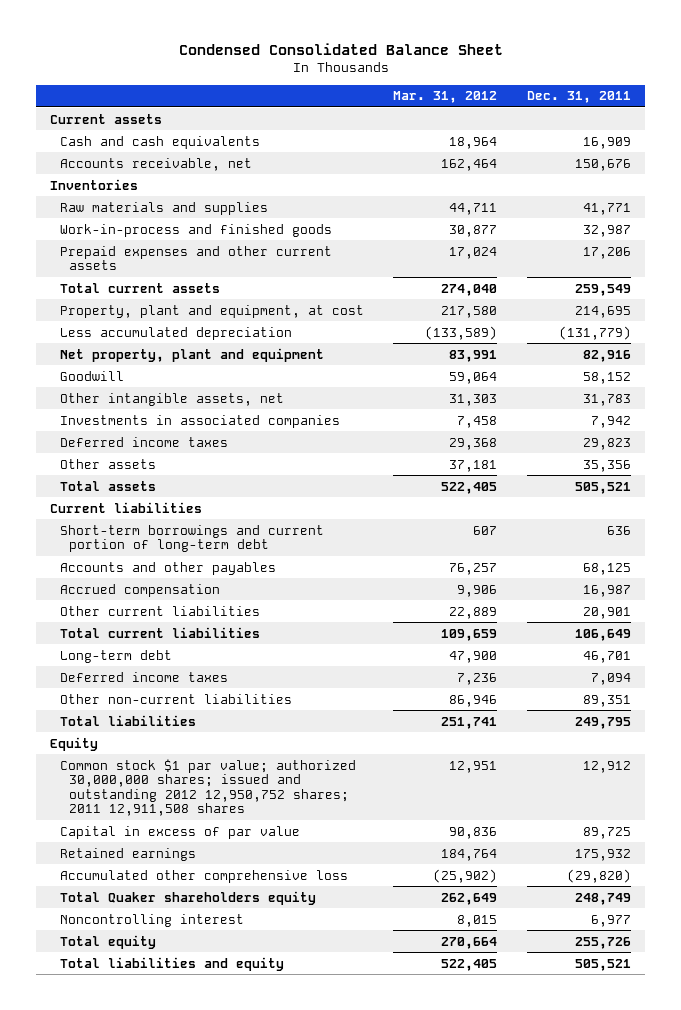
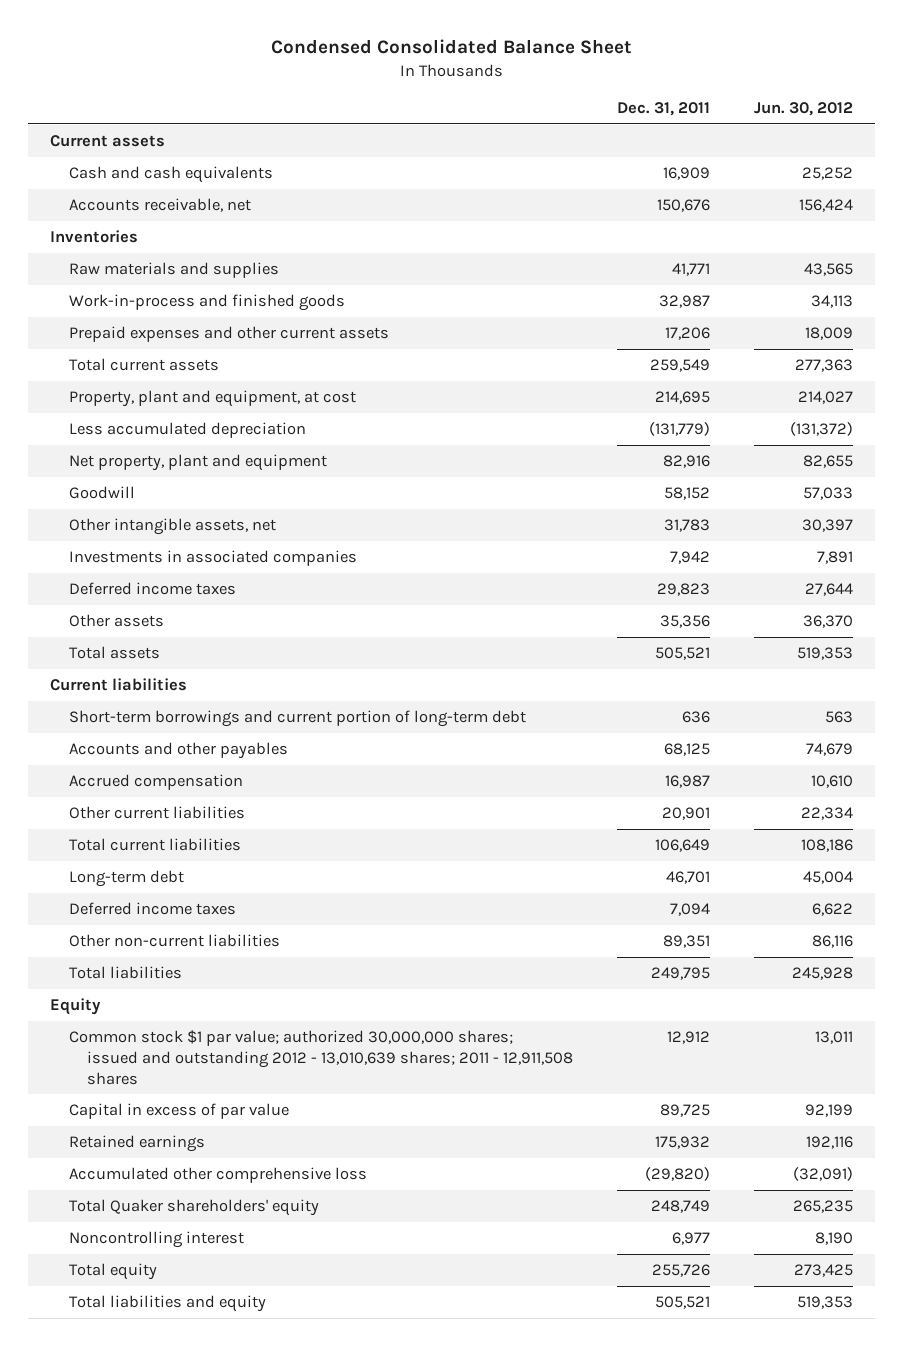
[393,91,498,104] Mar. 31, 2012 -> none
none -> [754,102,854,117] Jun. 30, 2012
[59,758,356,817] Common stock $1 par value; authorized 30,000,000 shares; issued and outstanding 2012 12,950,752 shares; 2011 12,911,508 shares -> [68,1029,574,1085] Common stock $1 par value; authorized 30,000,000 shares; issued and outstanding 2012 - 13,010,639 shares; 2011 - 12,911,508 shares
[59,890,316,905] Total Quaker shareholders equity -> [68,1198,319,1216] Total Quaker shareholders' equity

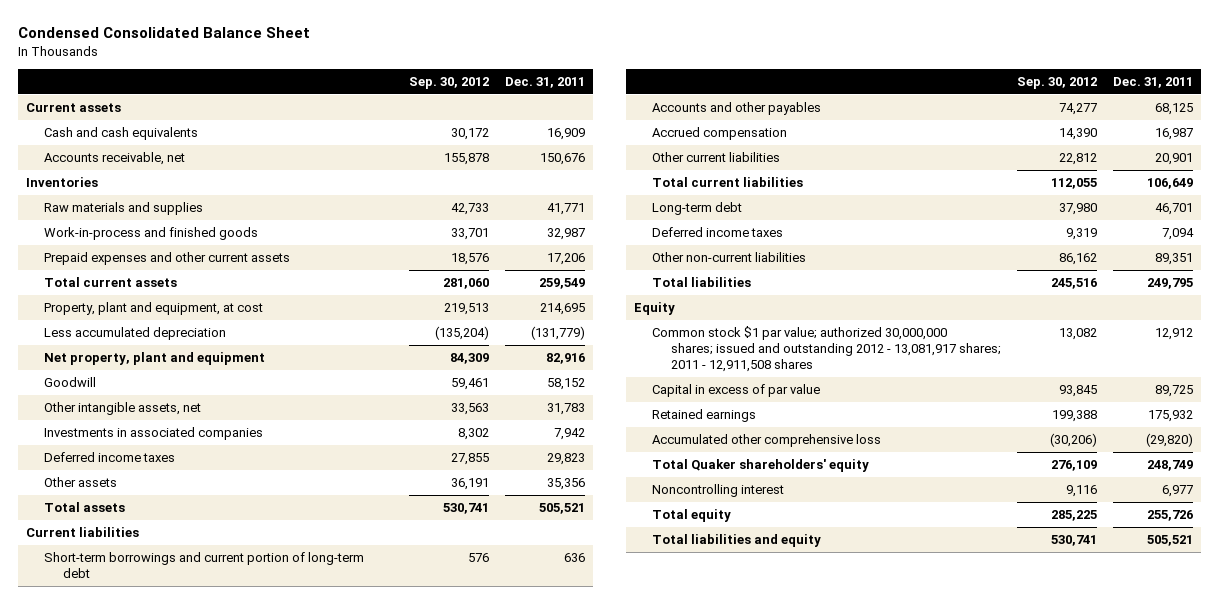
[754,102,854,117] Jun. 30, 2012 -> none
none -> [408,76,489,89] Sep. 30, 2012
[68,1029,574,1085] Common stock $1 par value; authorized 30,000,000 shares; issued and outstanding 2012 - 13,010,639 shares; 2011 - 12,911,508 shares -> [652,326,1001,372] Common stock $1 par value; authorized 30,000,000 shares; issued and outstanding 2012 - 13,081,917 shares; 2011 - 12,911,508 shares

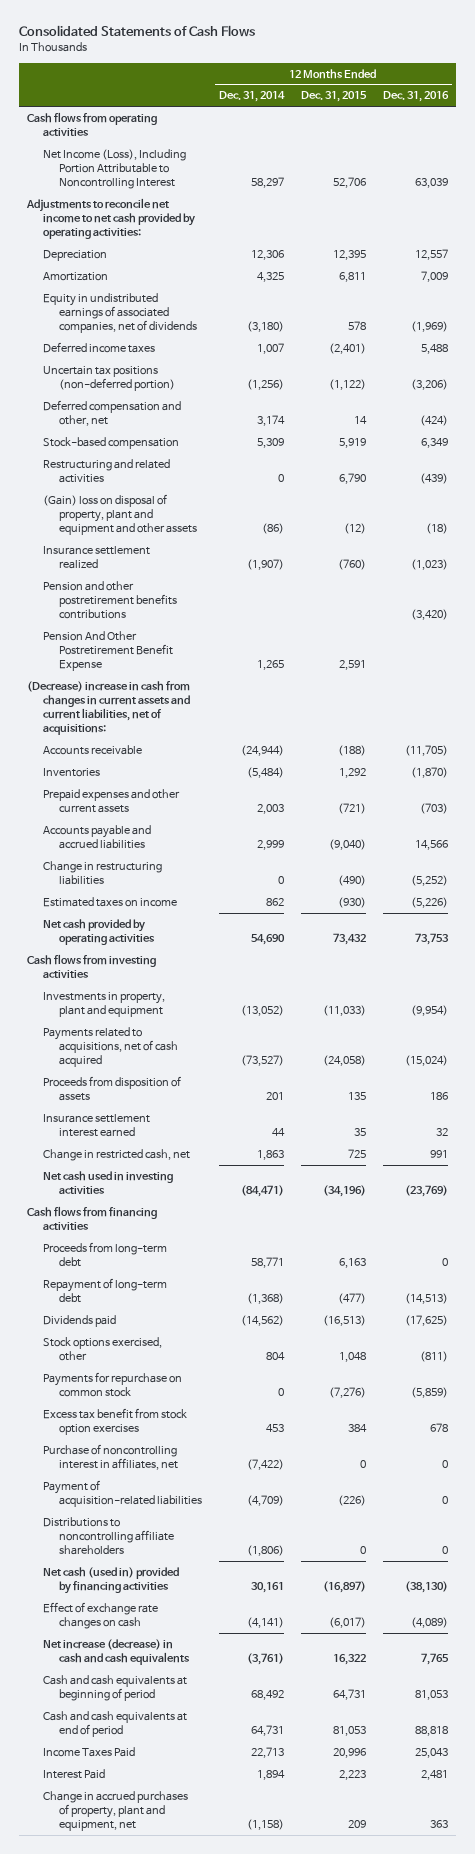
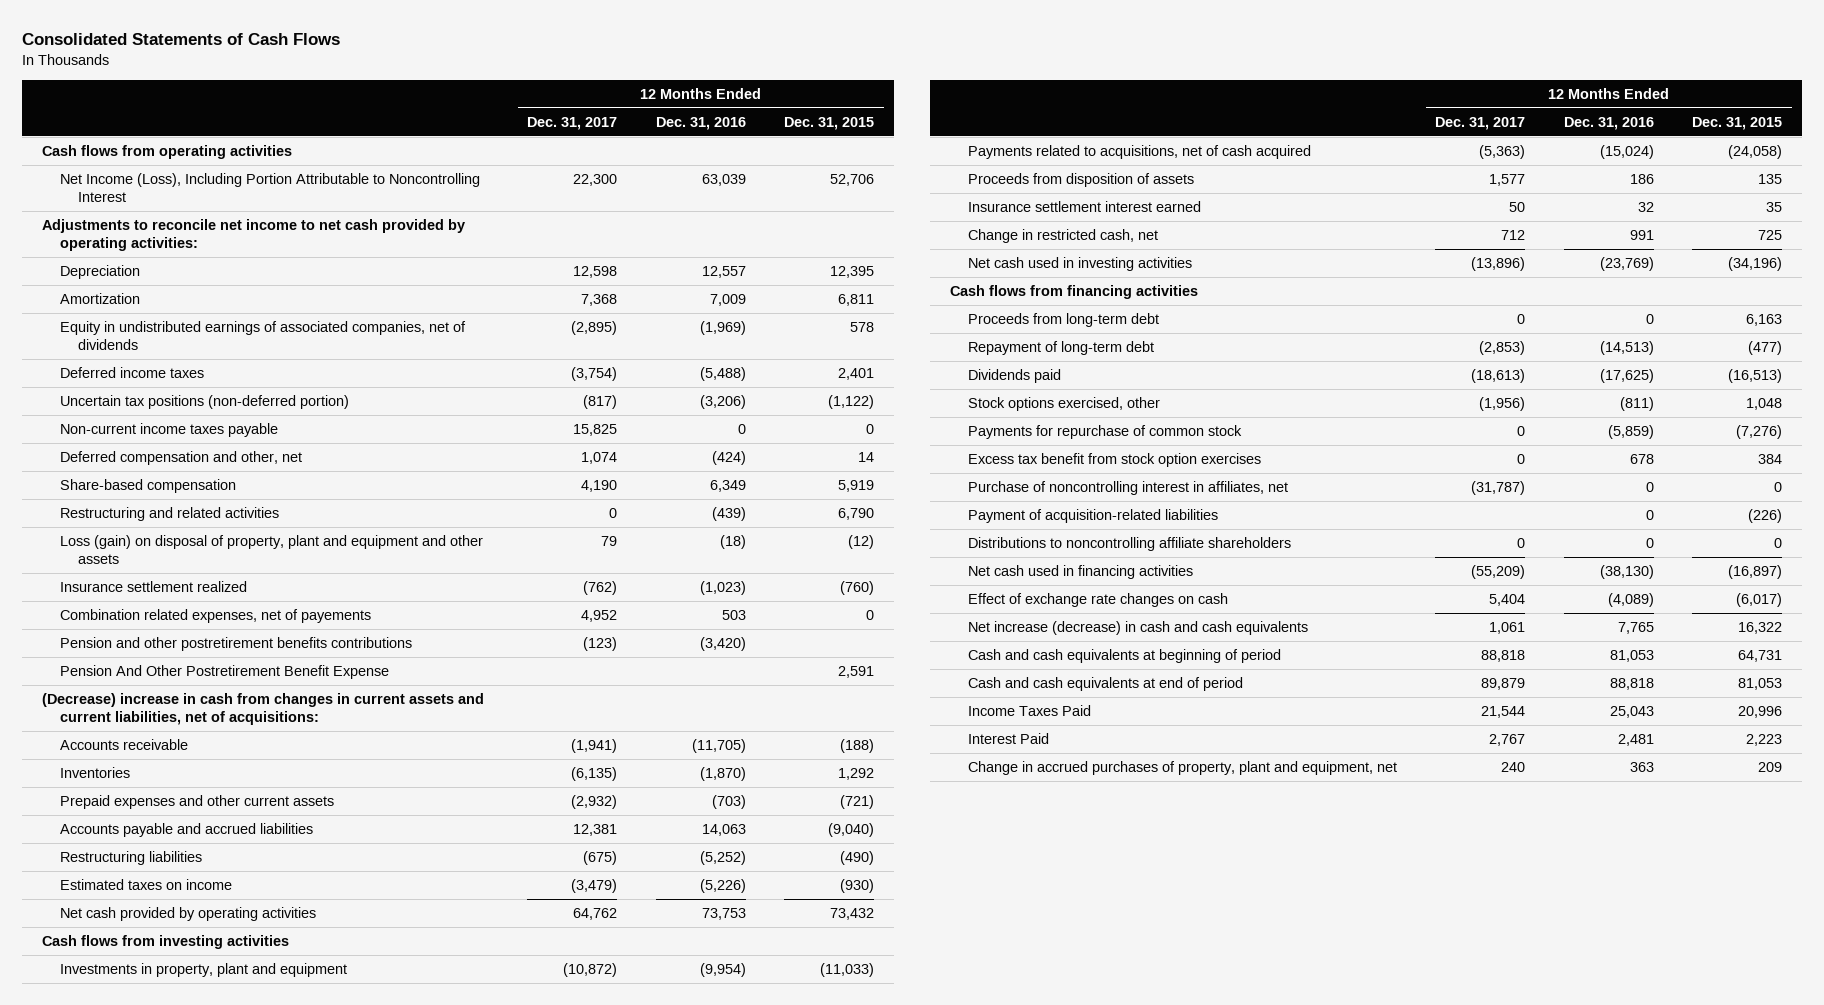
[219,91,286,103] Dec. 31, 2014 -> none
none -> [527,116,618,130] Dec. 31, 2017
[328,342,366,354] (2,401) -> [838,368,875,381] 2,401
[420,343,448,354] 5,488 -> [699,367,746,382] (5,488)
none -> [59,423,278,438] Non-current income taxes payable
[43,436,180,449] Stock-based compensation -> [59,479,236,494] Share-based compensation
[43,493,198,536] (Gain) loss on disposal of property, plant and equipment and other assets -> [59,535,483,564] Loss (gain) on disposal of property, plant and equipment and other assets
none -> [59,609,371,624] Combination related expenses, net of payements
[414,840,448,851] 14,566 -> [701,824,746,837] 14,063
[43,860,163,886] Change in restructuring liabilities -> [59,851,202,866] Restructuring liabilities
[43,1371,183,1398] Payments for repurchase on common stock -> [967,425,1242,440] Payments for repurchase of common stock
[43,1566,180,1595] Net cash (used in) provided by financing activities -> [967,565,1193,580] Net cash used in financing activities

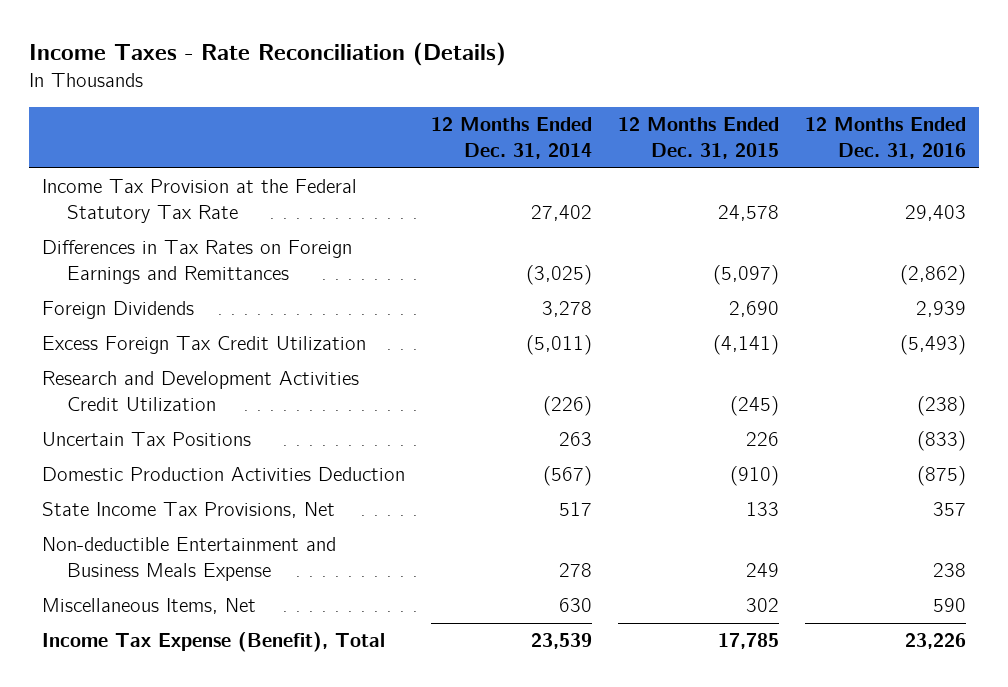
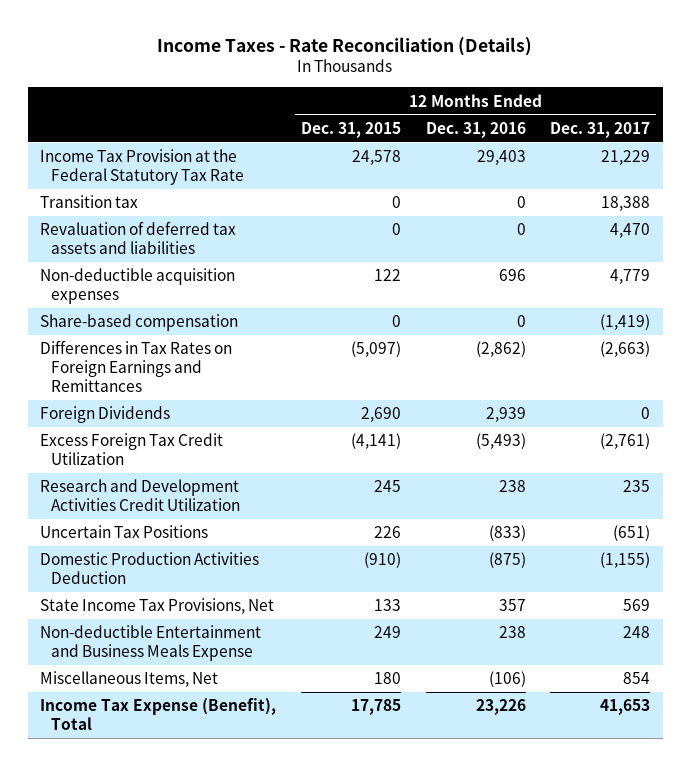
[431,117,593,160] 12 Months Ended Dec. 31, 2014 -> none
none -> [550,121,651,138] Dec. 31, 2017
none -> [40,195,139,209] Transition tax
none -> [40,221,237,254] Revaluation of deferred tax assets and liabilities
none -> [40,268,236,304] Non-deductible acquisition expenses
none -> [40,314,239,332] Share-based compensation
[729,396,779,417] (245) -> [373,480,401,493] 245
[916,396,966,417] (238) -> [498,480,526,493] 238
[745,598,779,613] 302 -> [373,672,401,685] 180
[932,598,966,613] 590 -> [488,671,526,688] (106)

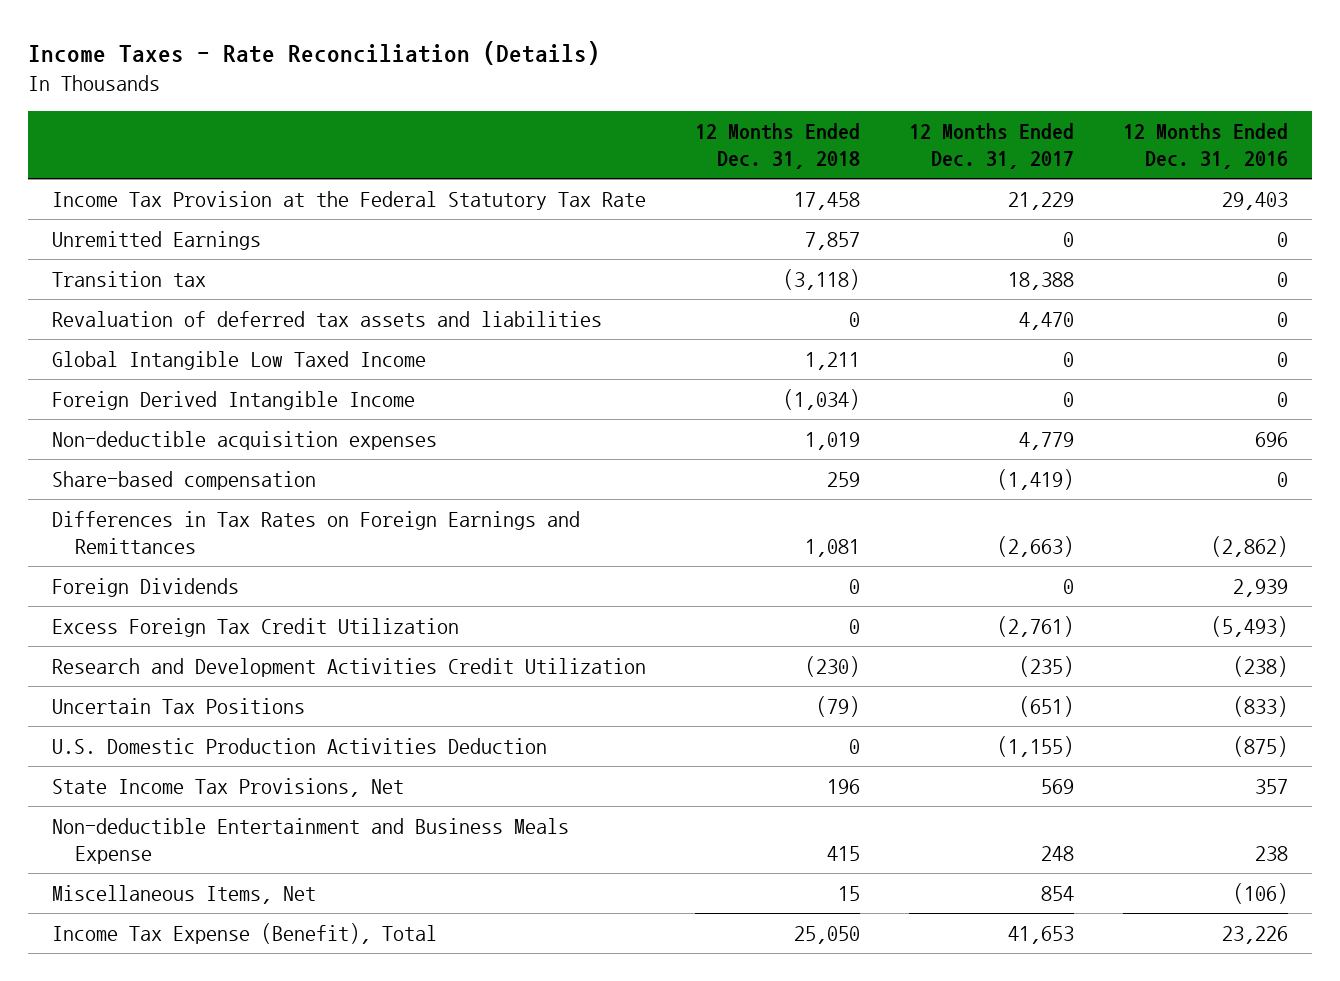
[300,121,401,138] Dec. 31, 2015 -> none
none -> [695,122,861,169] 12 Months Ended Dec. 31, 2018
none -> [52,230,262,250] Unremitted Earnings
none -> [52,350,427,370] Global Intangible Low Taxed Income
none -> [52,390,416,410] Foreign Derived Intangible Income
[498,480,526,493] 238 -> [1232,655,1288,677] (238)
[623,480,651,493] 235 -> [1018,655,1074,677] (235)
[40,552,260,584] Domestic Production Activities Deduction -> [52,737,548,754] U.S. Domestic Production Activities Deduction

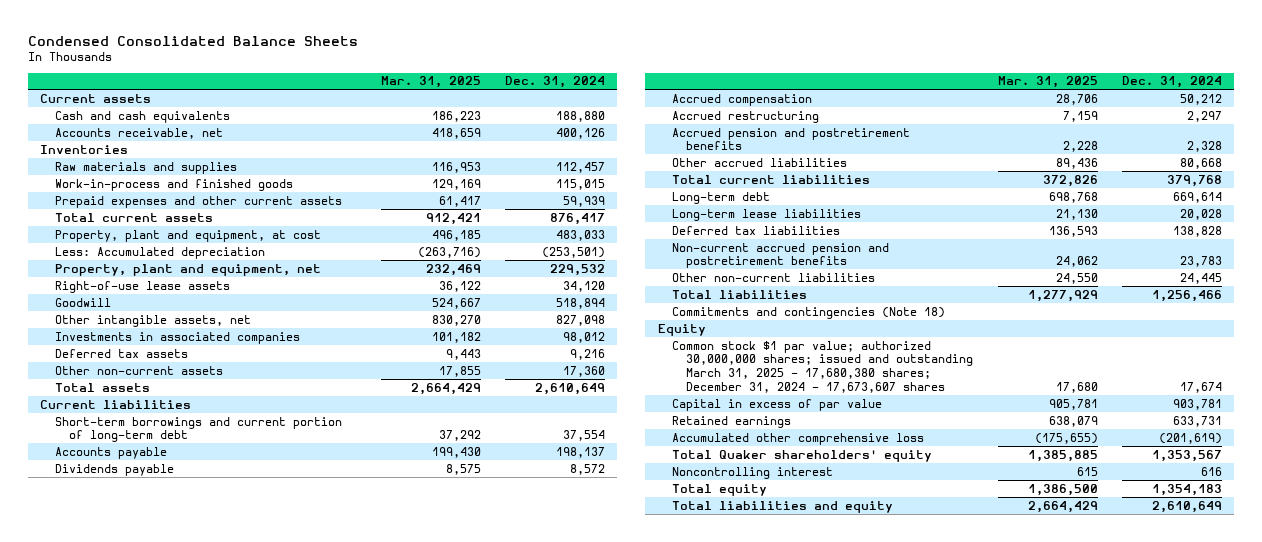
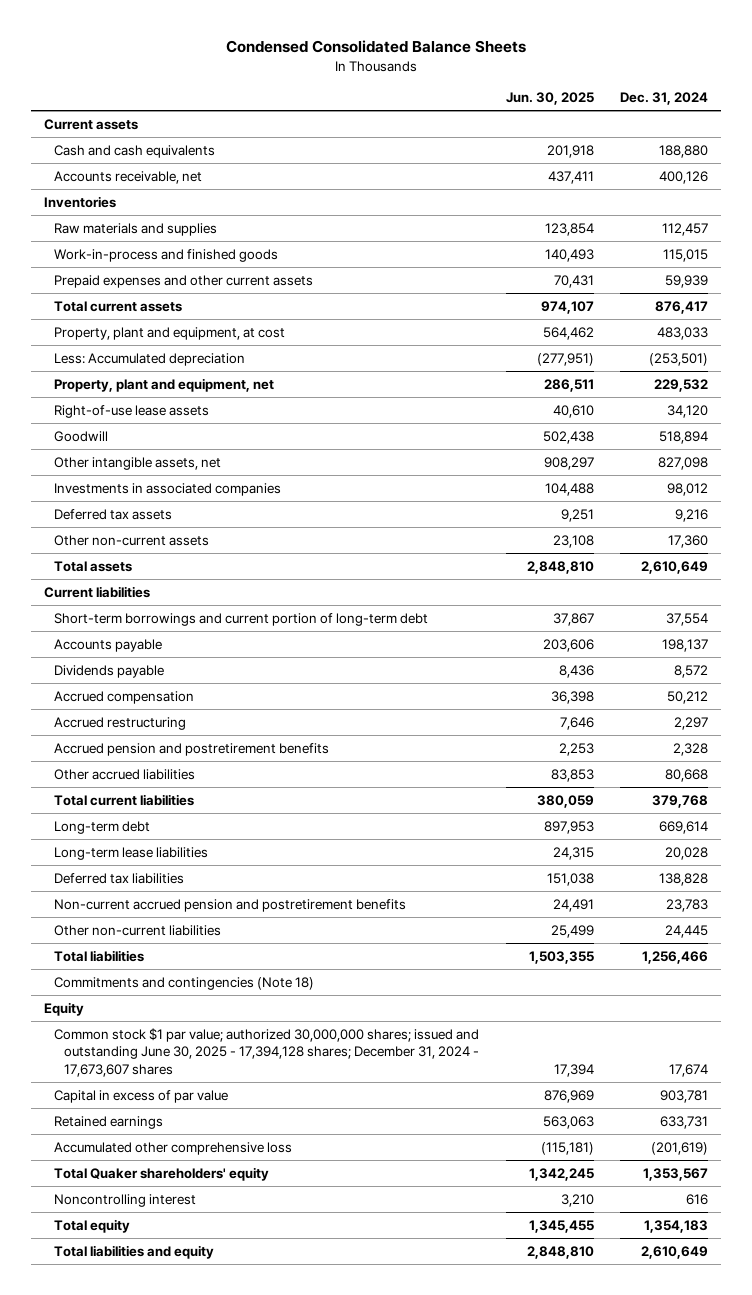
[380,76,481,89] Mar. 31, 2025 -> none
none -> [505,92,594,106] Jun. 30, 2025
[671,340,974,393] Common stock $1 par value; authorized 30,000,000 shares; issued and outstanding March 31, 2025 - 17,680,380 shares; December 31, 2024 - 17,673,607 shares -> [54,1027,480,1077] Common stock $1 par value; authorized 30,000,000 shares; issued and outstanding June 30, 2025 - 17,394,128 shares; December 31, 2024 - 17,673,607 shares

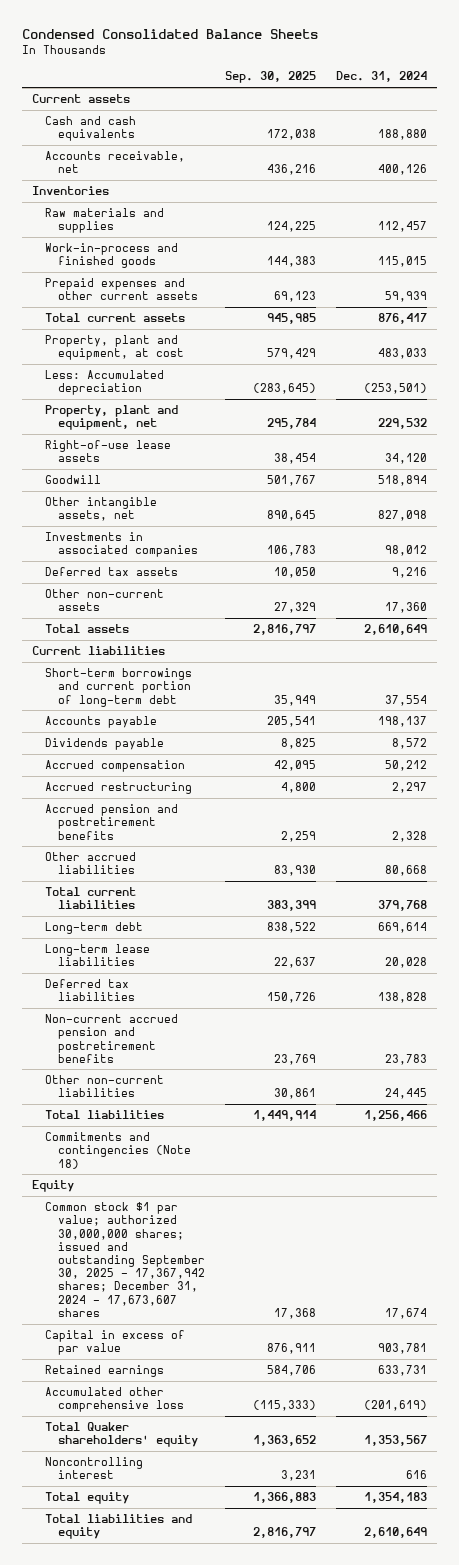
[505,92,594,106] Jun. 30, 2025 -> none
none -> [225,71,317,84] Sep. 30, 2025
[54,1027,480,1077] Common stock $1 par value; authorized 30,000,000 shares; issued and outstanding June 30, 2025 - 17,394,128 shares; December 31, 2024 - 17,673,607 shares -> [45,1202,206,1317] Common stock $1 par value; authorized 30,000,000 shares; issued and outstanding September 30, 2025 - 17,367,942 shares; December 31, 2024 - 17,673,607 shares

